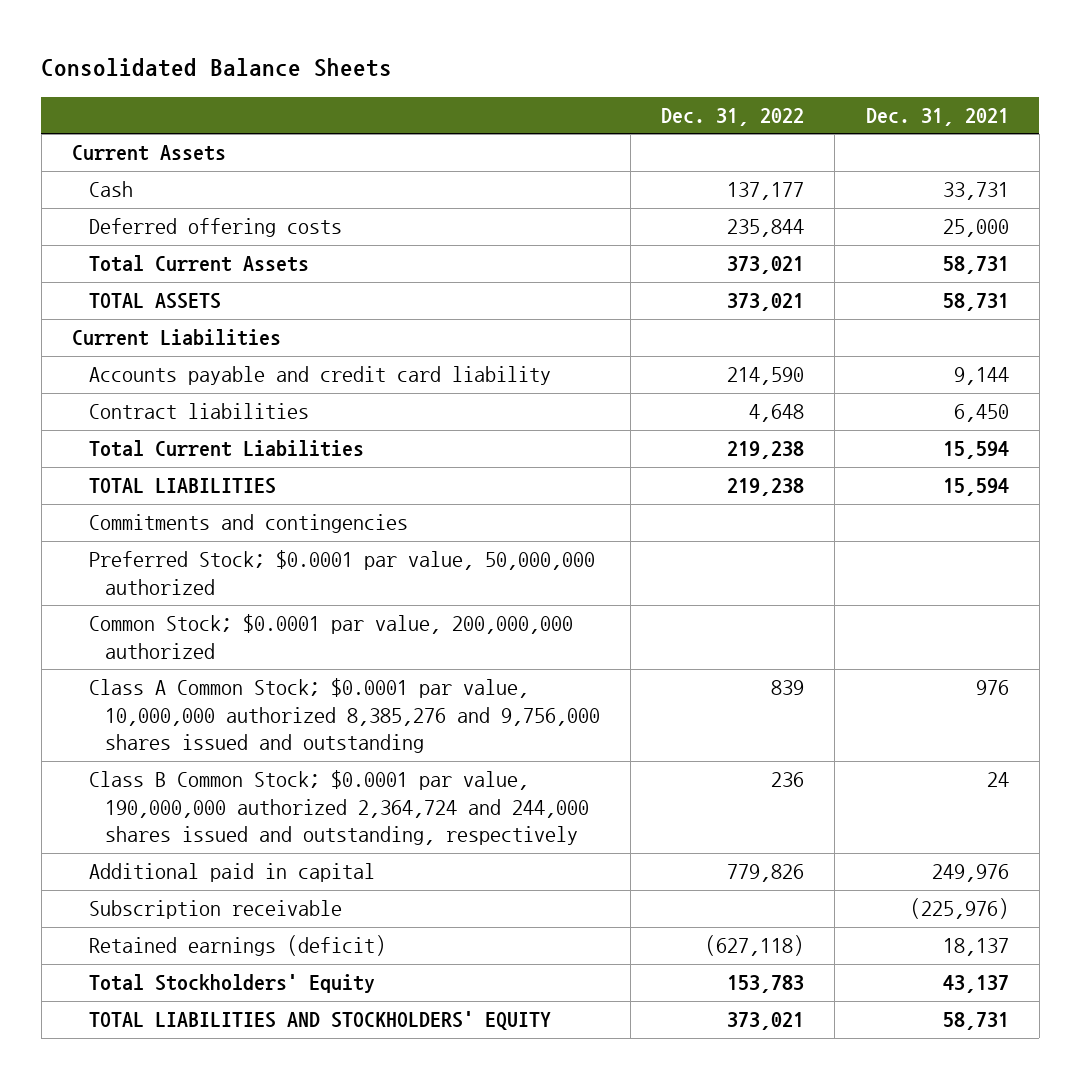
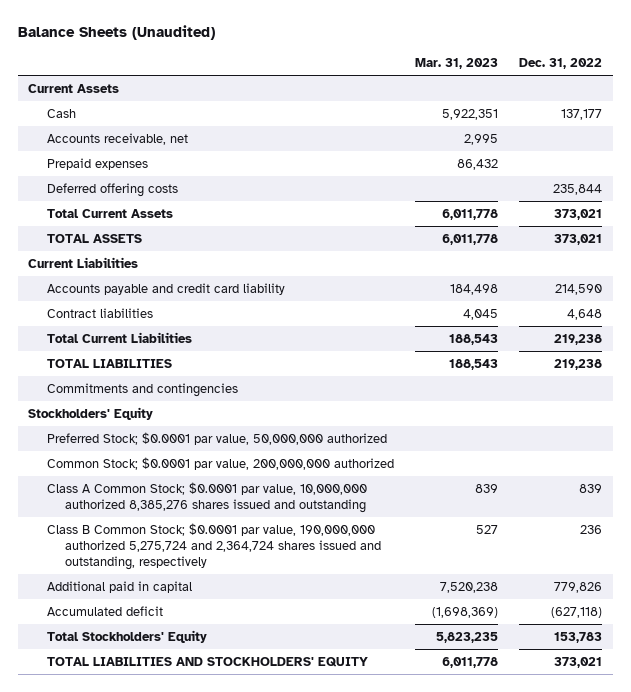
[41,57,393,77] Consolidated Balance Sheets -> [17,25,215,41] Balance Sheets (Unaudited)
[865,107,1009,126] Dec. 31, 2021 -> none
none -> [414,57,498,69] Mar. 31, 2023
none -> [46,132,188,145] Accounts receivable, net
none -> [46,157,148,170] Prepaid expenses
none -> [28,406,154,420] Stockholders' Equity
[88,678,601,754] Class A Common Stock; $0.0001 par value, 10,000,000 authorized 8,385,276 and 9,756,000 shares issued and outstanding -> [46,481,367,514] Class A Common Stock; $0.0001 par value, 10,000,000 authorized 8,385,276 shares issued and outstanding
[88,770,590,846] Class B Common Stock; $0.0001 par value, 190,000,000 authorized 2,364,724 and 244,000 shares issued and outstanding, respectively -> [46,522,381,571] Class B Common Stock; $0.0001 par value, 190,000,000 authorized 5,275,724 and 2,364,724 shares issued and outstanding, respectively
[88,900,342,920] Subscription receivable -> none
[88,935,386,957] Retained earnings (deficit) -> [46,605,163,616] Accumulated deficit

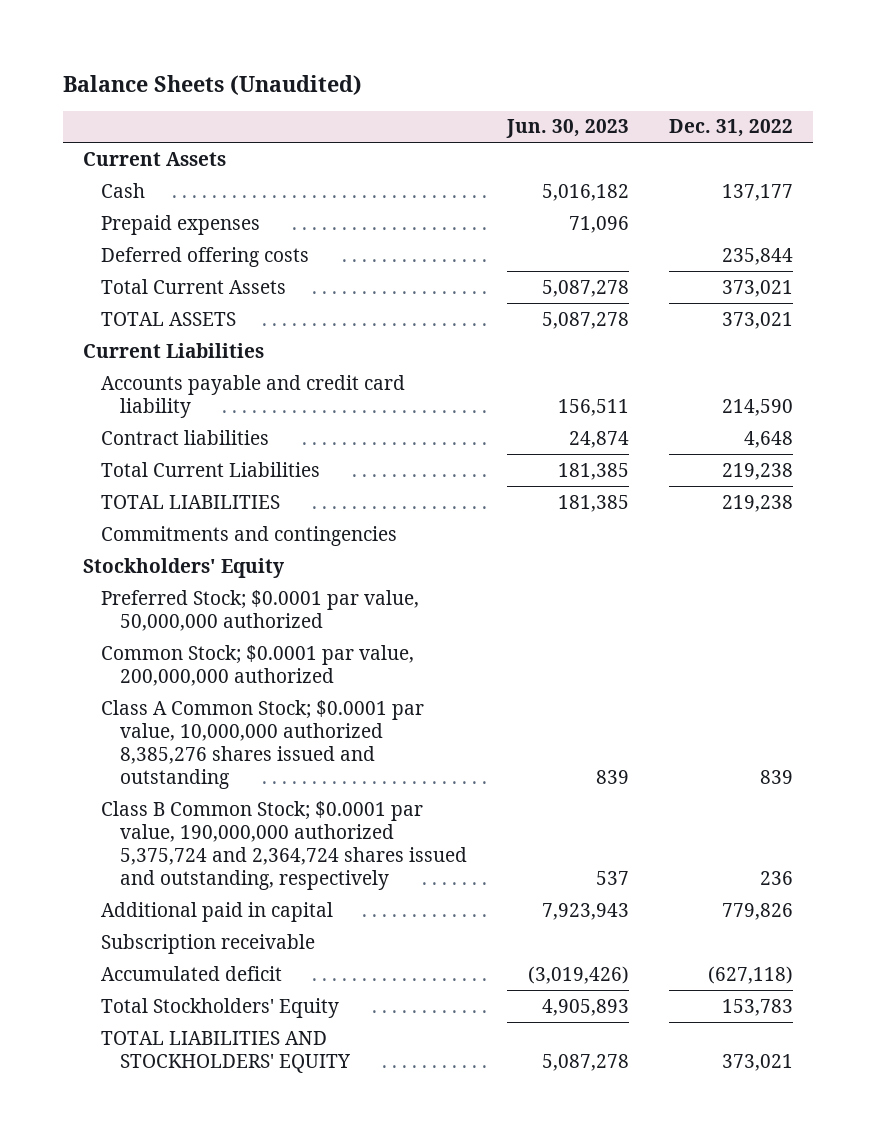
[414,57,498,69] Mar. 31, 2023 -> none
none -> [505,119,629,139] Jun. 30, 2023
[46,132,188,145] Accounts receivable, net -> none
[46,522,381,571] Class B Common Stock; $0.0001 par value, 190,000,000 authorized 5,275,724 and 2,364,724 shares issued and outstanding, respectively -> [101,800,467,891] Class B Common Stock; $0.0001 par value, 190,000,000 authorized 5,375,724 and 2,364,724 shares issued and outstanding, respectively
none -> [101,933,316,954] Subscription receivable

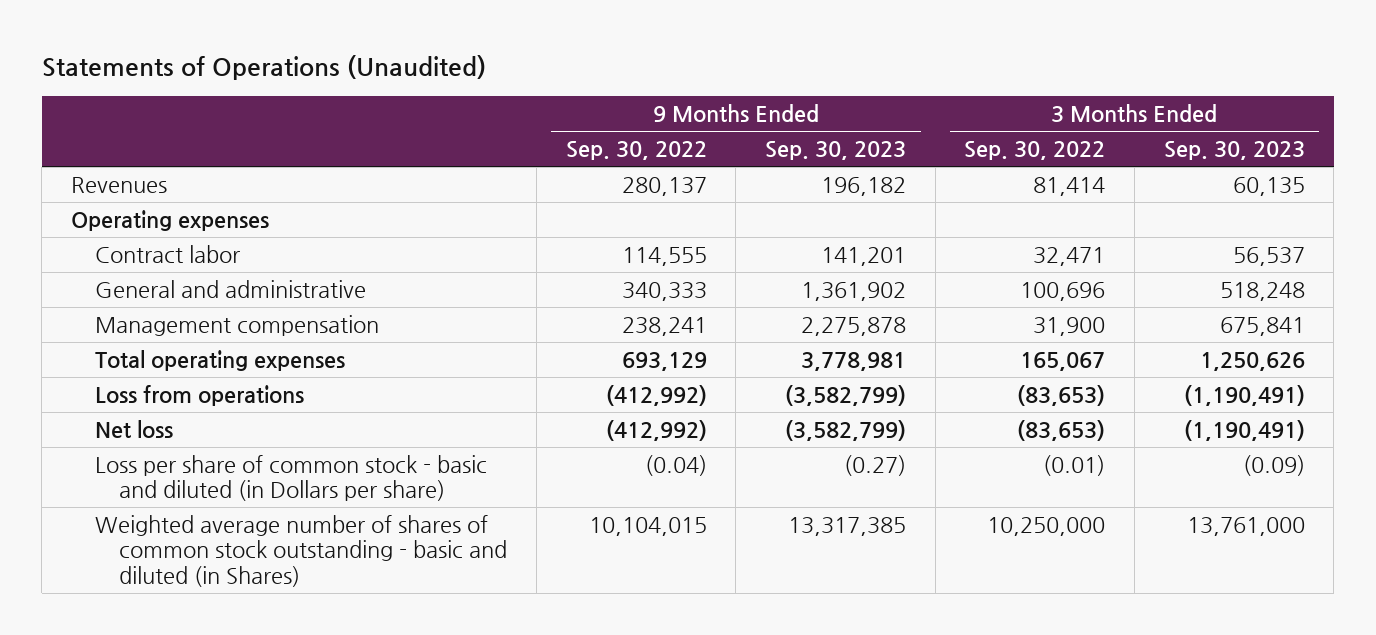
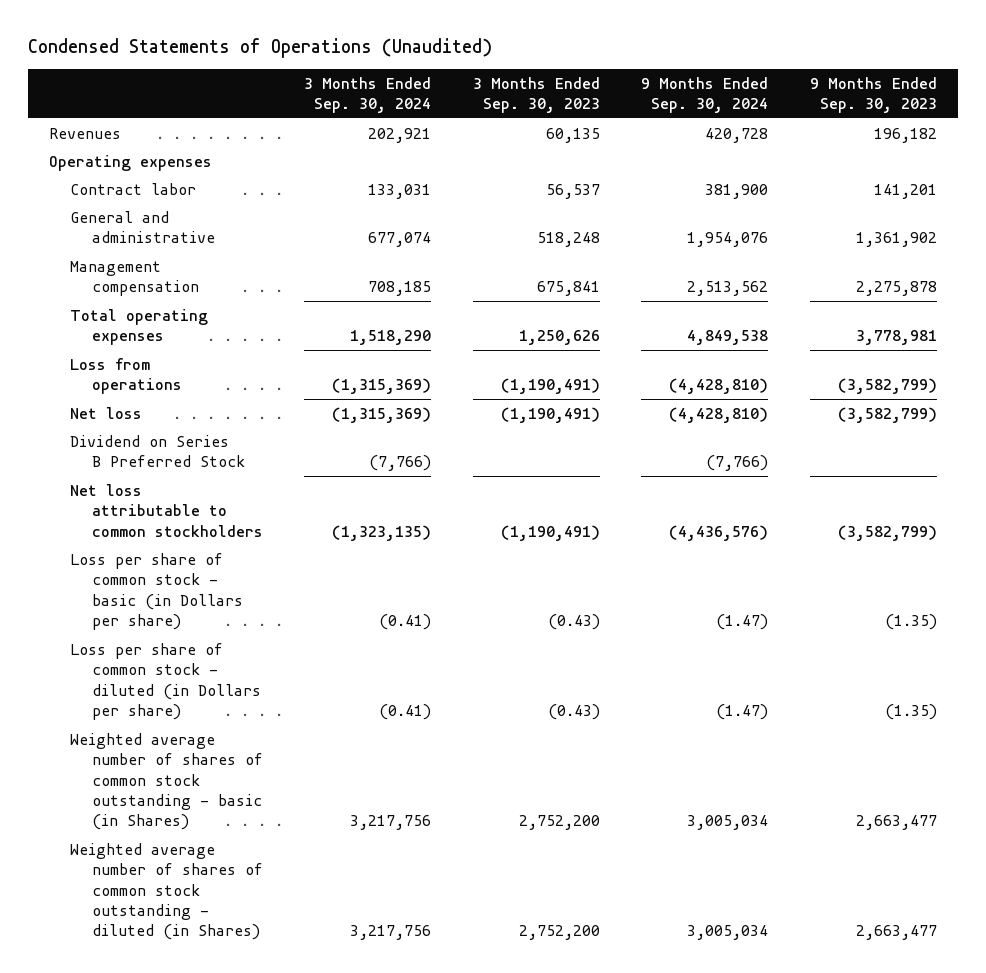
[41,54,486,80] Statements of Operations (Unaudited) -> [27,37,492,58] Condensed Statements of Operations (Unaudited)
[565,141,707,161] Sep. 30, 2022 -> none
[964,141,1106,161] Sep. 30, 2022 -> none
none -> [304,76,432,114] 3 Months Ended Sep. 30, 2024
none -> [641,76,769,114] 9 Months Ended Sep. 30, 2024
none -> [70,434,245,468] Dividend on Series B Preferred Stock
none -> [70,483,263,537] Net loss attributable to common stockholders
[95,454,488,502] Loss per share of common stock - basic and diluted (in Dollars per share) -> [70,552,243,631] Loss per share of common stock - basic (in Dollars per share)
[843,454,906,476] (0.27) -> [885,614,938,631] (1.35)
[1242,454,1305,476] (0.09) -> [547,614,600,631] (0.43)
none -> [70,642,261,721] Loss per share of common stock - diluted (in Dollars per share)
[95,514,508,587] Weighted average number of shares of common stock outstanding - basic and diluted (in Shares) -> [70,732,263,831] Weighted average number of shares of common stock outstanding - basic (in Shares)
[787,516,906,536] 13,317,385 -> [856,815,938,831] 2,663,477
[1186,516,1305,536] 13,761,000 -> [518,815,600,831] 2,752,200
none -> [70,842,263,941] Weighted average number of shares of common stock outstanding - diluted (in Shares)

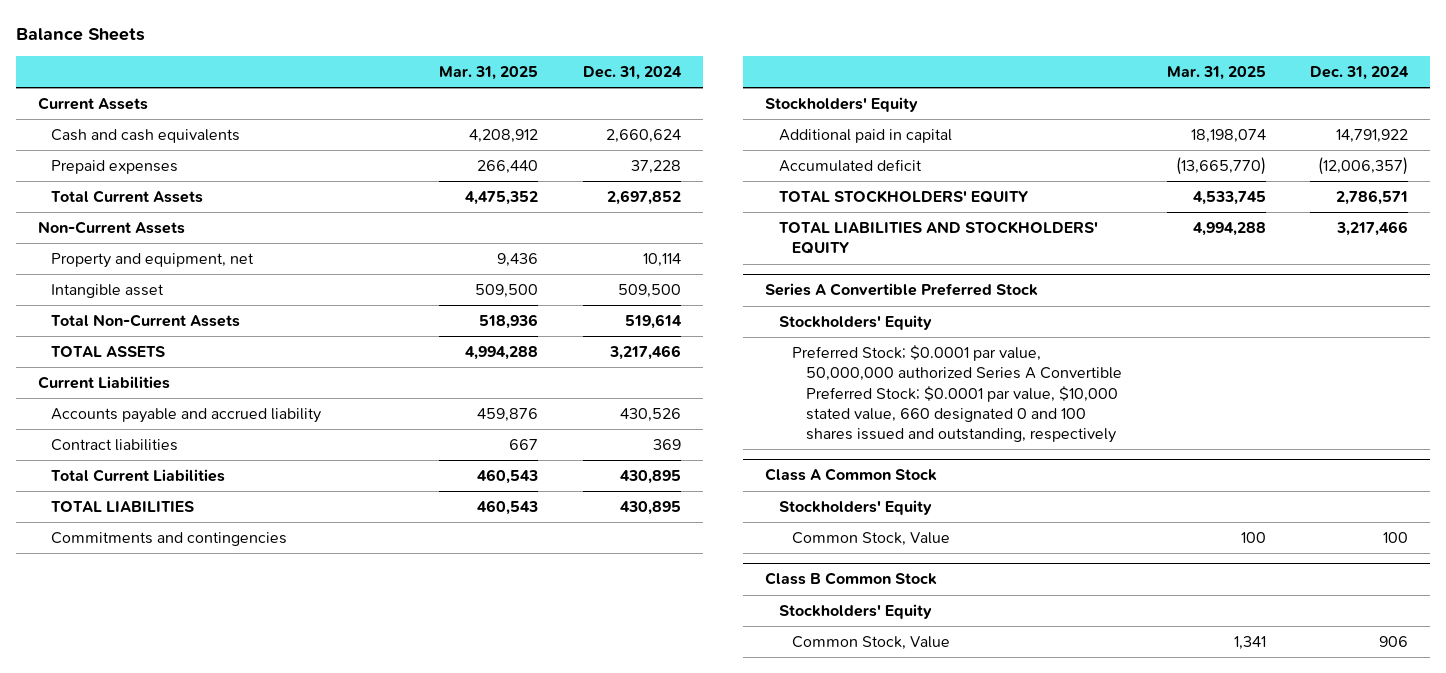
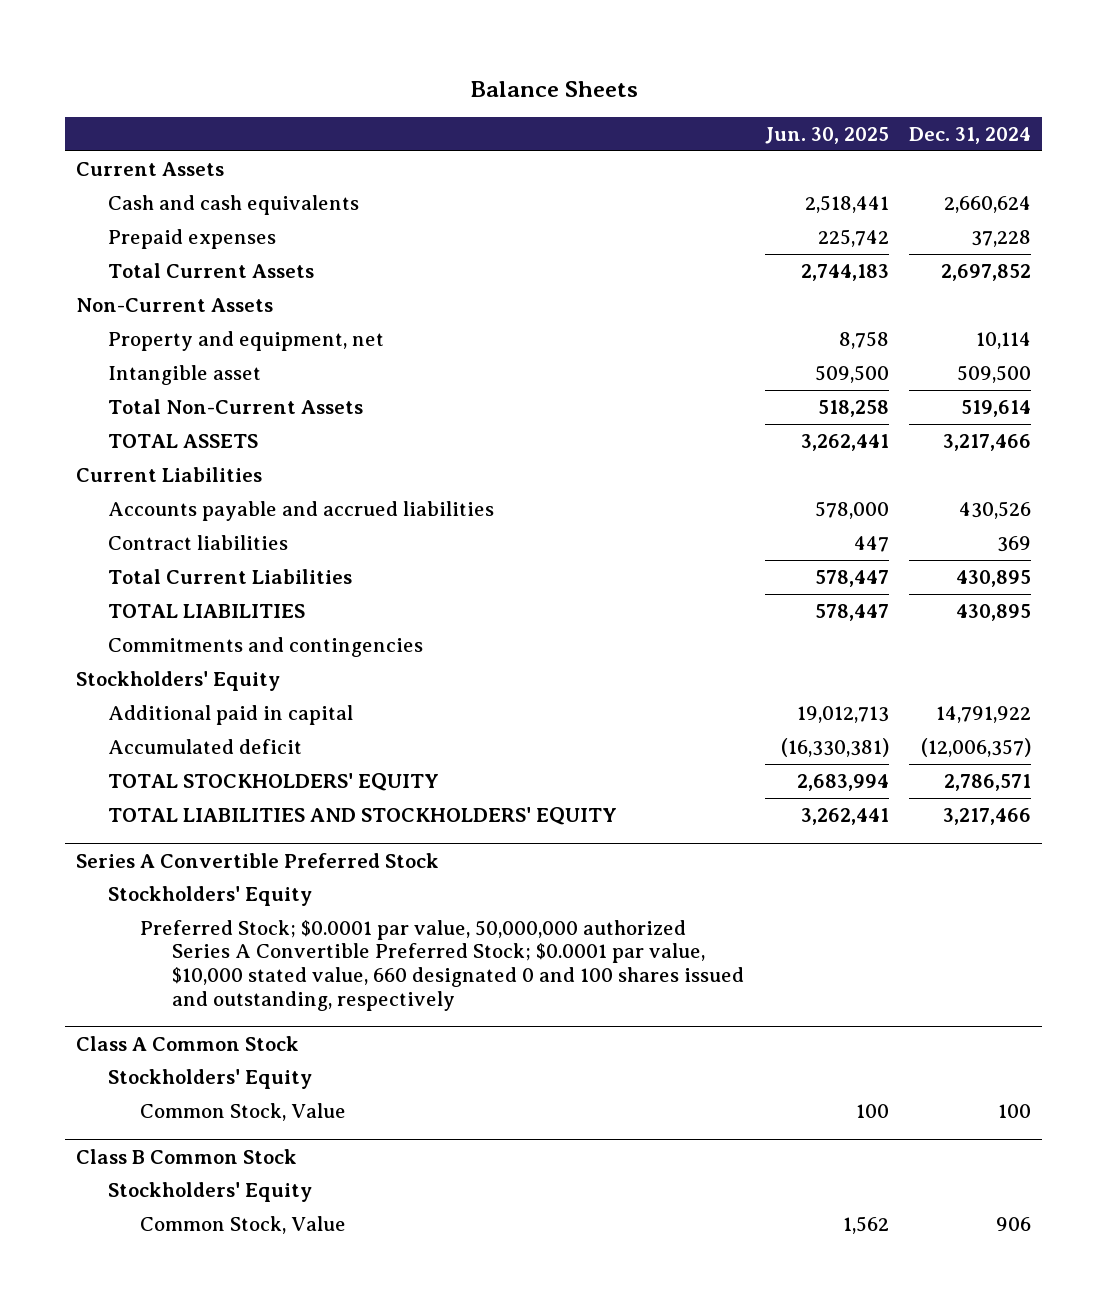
[439,65,539,80] Mar. 31, 2025 -> none
none -> [764,127,889,145] Jun. 30, 2025
[51,408,322,424] Accounts payable and accrued liability -> [107,500,494,521] Accounts payable and accrued liabilities

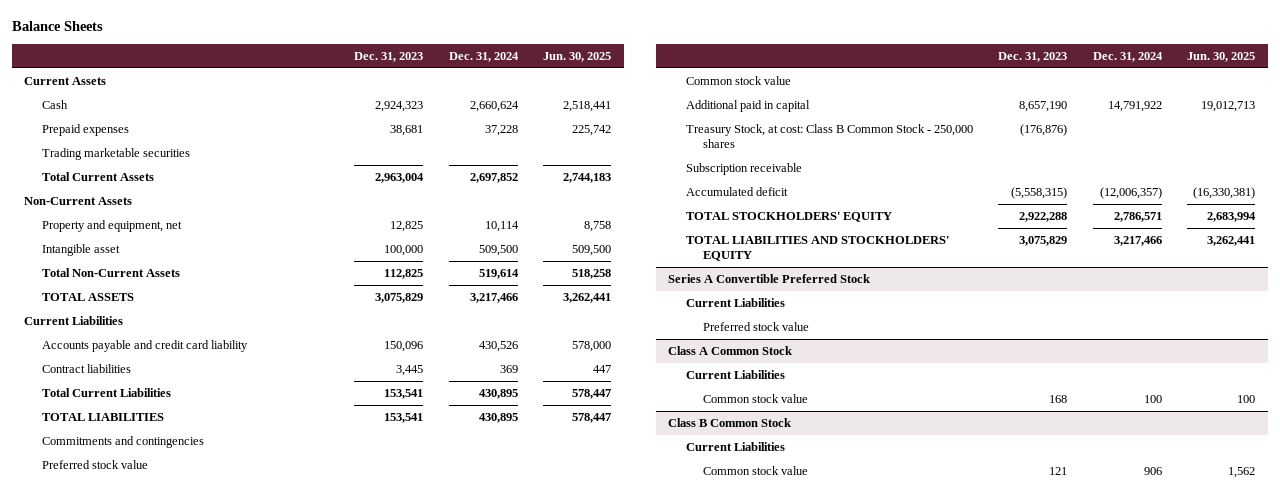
none -> [354,51,424,62] Dec. 31, 2023
[107,194,359,215] Cash and cash equivalents -> [41,99,68,109] Cash
none -> [41,147,190,160] Trading marketable securities
[107,500,494,521] Accounts payable and accrued liabilities -> [41,339,248,352] Accounts payable and credit card liability
[75,670,280,691] Stockholders' Equity -> none
none -> [41,459,148,469] Preferred stock value
none -> [685,75,791,85] Common stock value
none -> [685,123,973,148] Treasury Stock, at cost: Class B Common Stock - 250,000 shares
none -> [685,162,802,175] Subscription receivable
[107,885,312,906] Stockholders' Equity -> none
none -> [685,297,785,307] Current Liabilities
[139,919,744,1011] Preferred Stock; $0.0001 par value, 50,000,000 authorized Series A Convertible Preferred Stock; $0.0001 par value, $10,000 stated value, 660 designated 0 and 100 shares issued and outstanding, respectively -> [703,321,810,331] Preferred stock value
[107,1068,312,1089] Stockholders' Equity -> none
none -> [685,369,785,379] Current Liabilities
[139,1102,346,1121] Common Stock, Value -> [703,393,809,403] Common stock value
[107,1181,312,1202] Stockholders' Equity -> none
none -> [685,441,785,451] Current Liabilities
[139,1215,346,1234] Common Stock, Value -> [703,465,809,475] Common stock value

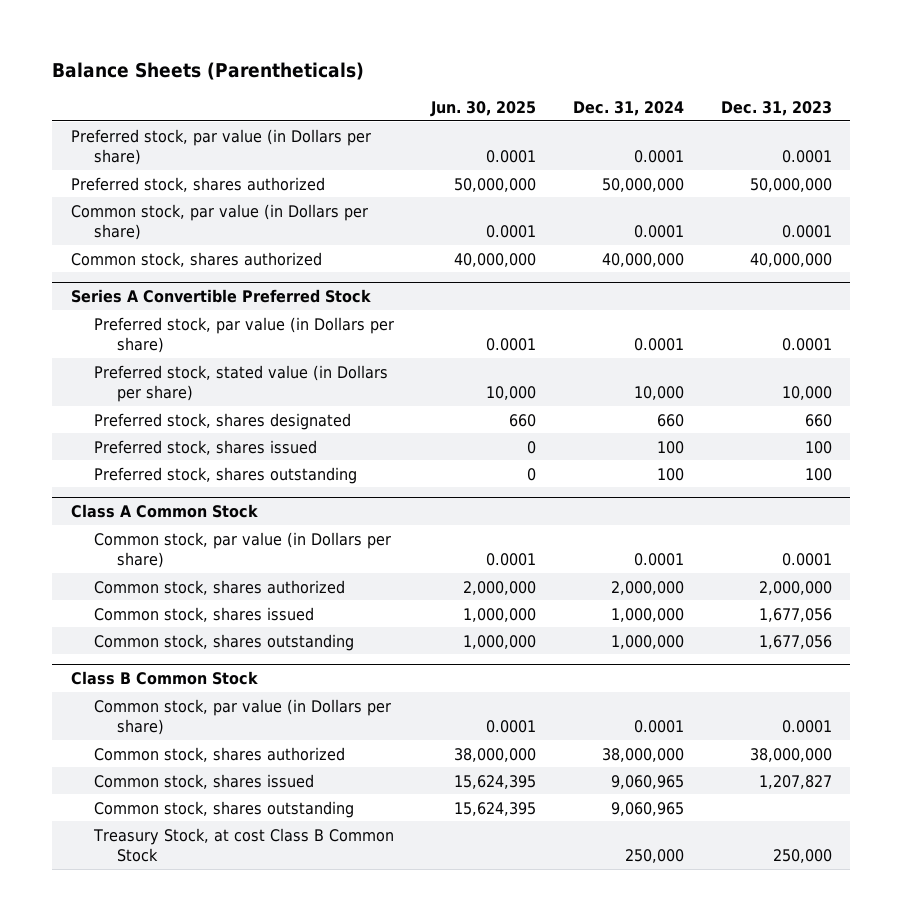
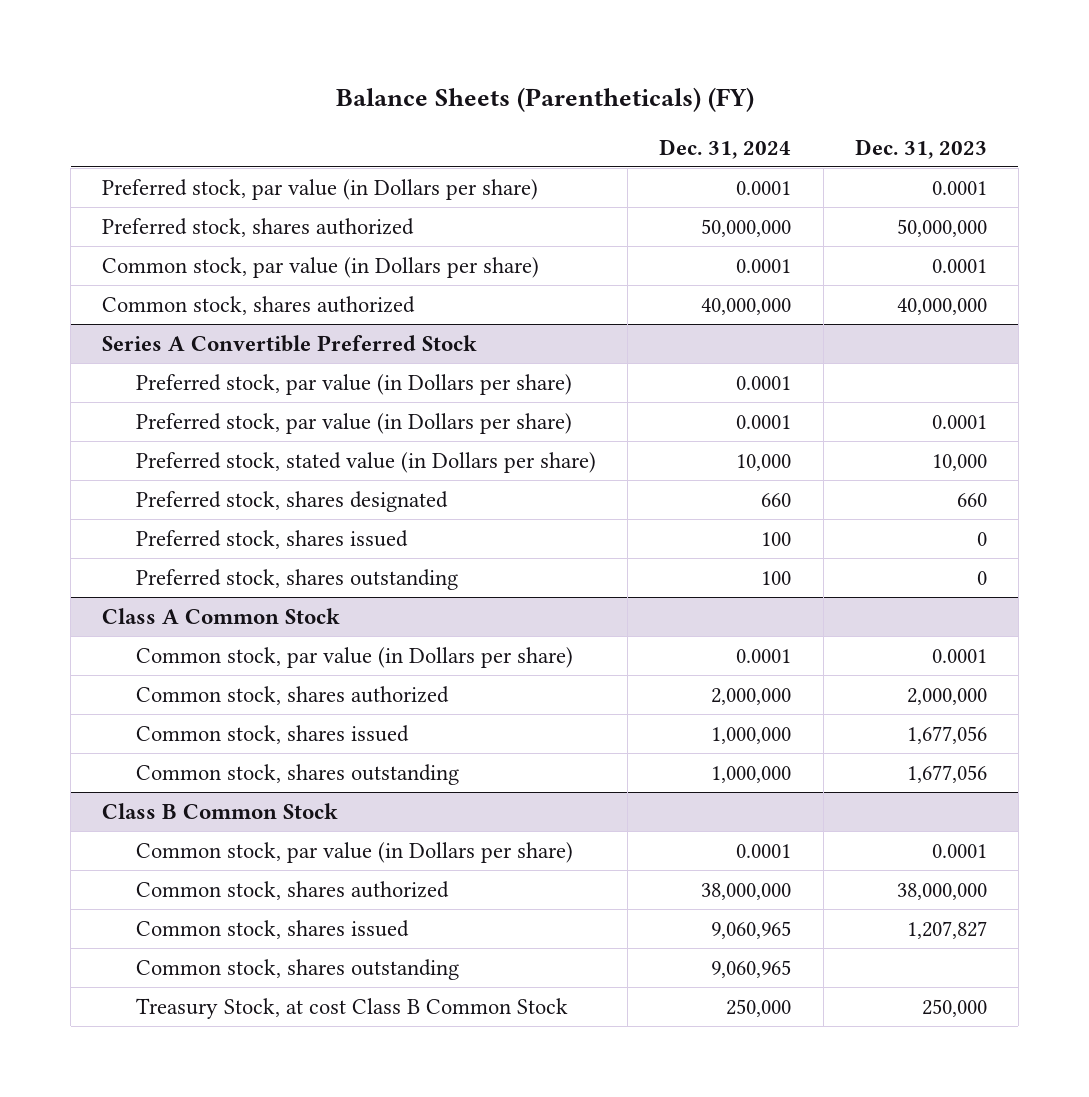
[52,62,365,81] Balance Sheets (Parentheticals) -> [335,86,754,112] Balance Sheets (Parentheticals) (FY)
[429,100,536,117] Jun. 30, 2025 -> none
none -> [136,373,573,395] Preferred stock, par value (in Dollars per share)
[804,440,832,454] 100 -> [976,531,987,546] 0
[804,467,832,481] 100 -> [976,570,987,585] 0

